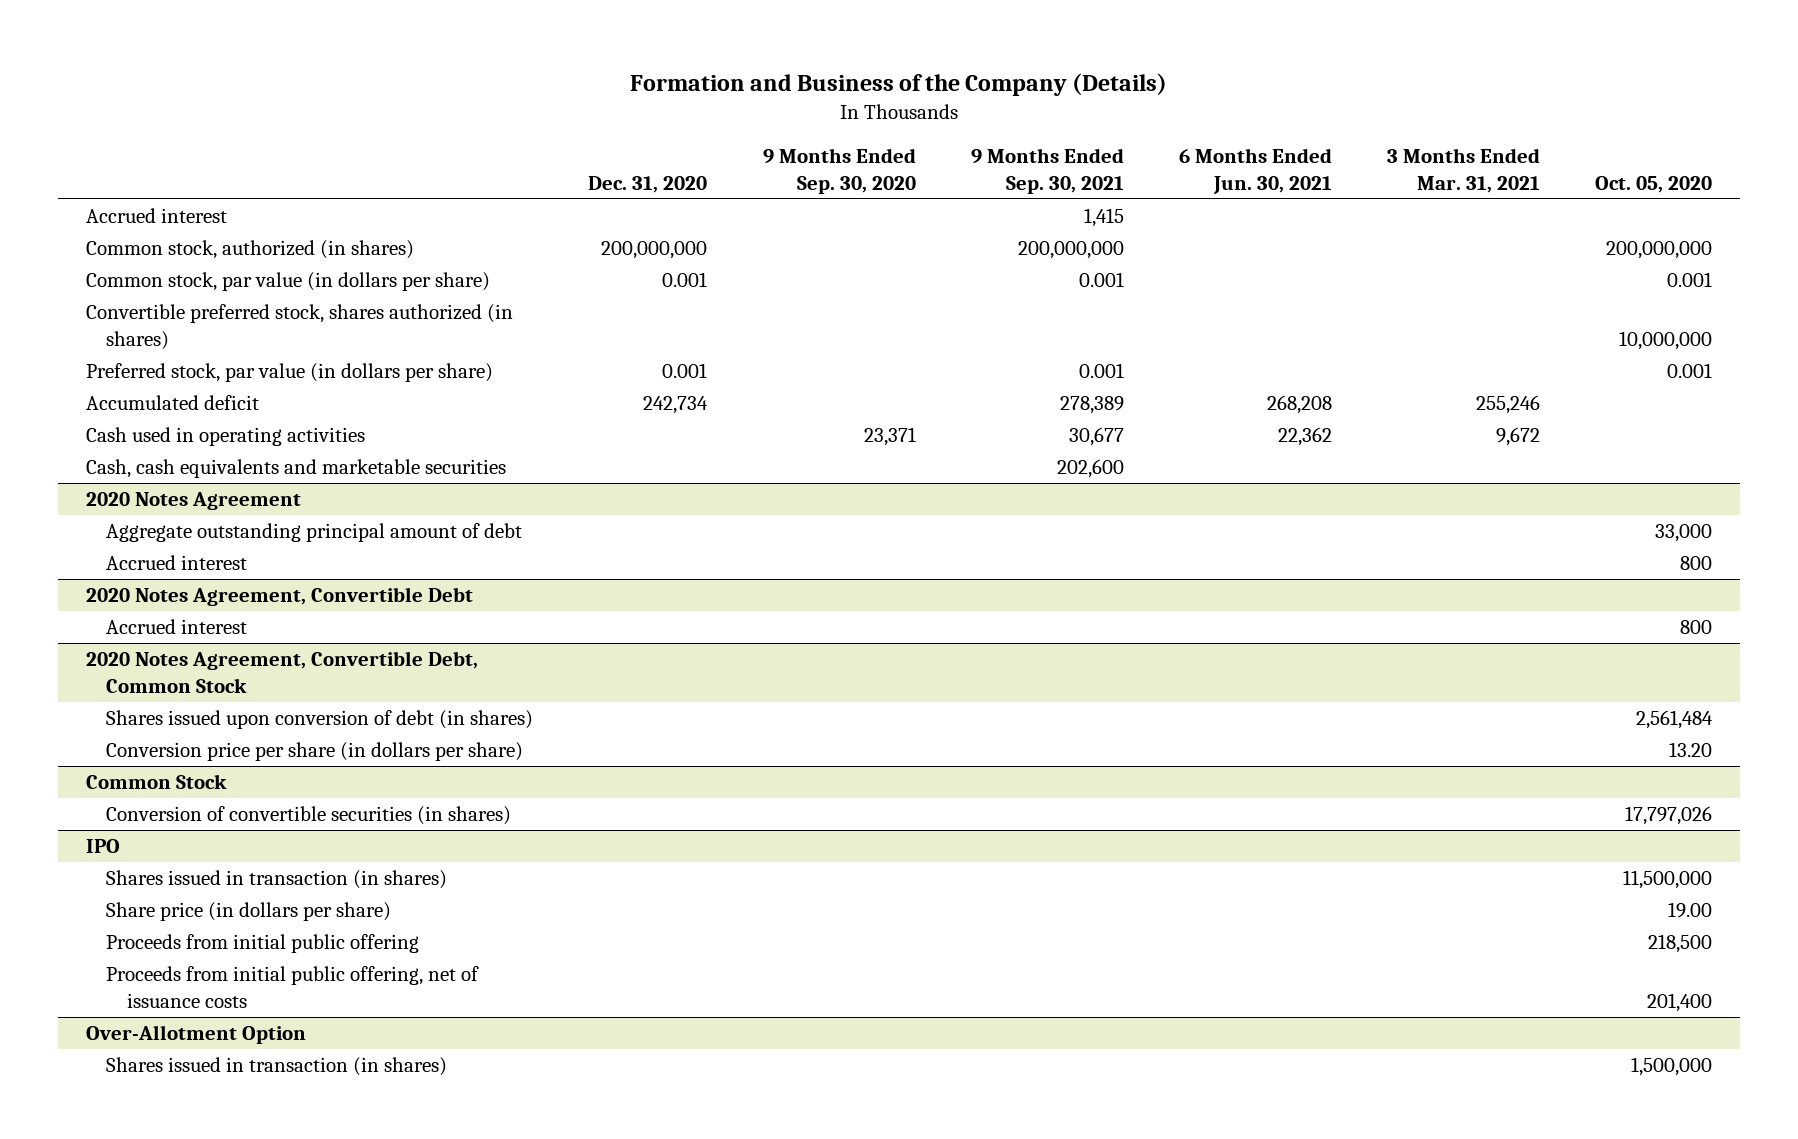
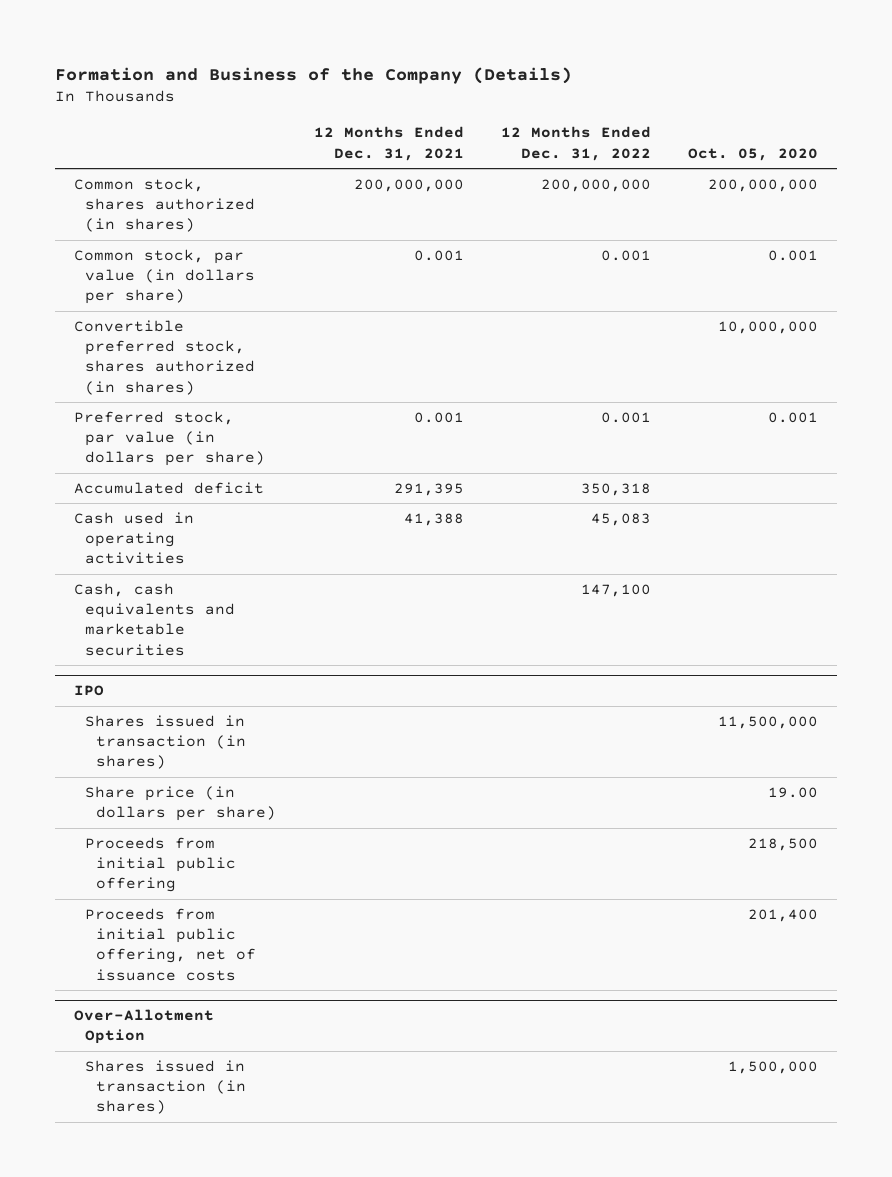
[588,175,708,193] Dec. 31, 2020 -> none
[762,147,916,194] 9 Months Ended Sep. 30, 2020 -> none
[970,147,1124,194] 9 Months Ended Sep. 30, 2021 -> none
[1178,147,1332,194] 6 Months Ended Jun. 30, 2021 -> none
[1387,147,1541,193] 3 Months Ended Mar. 31, 2021 -> none
none -> [313,126,464,161] 12 Months Ended Dec. 31, 2021
none -> [501,126,652,161] 12 Months Ended Dec. 31, 2022
[85,208,227,224] Accrued interest -> none
[85,240,414,260] Common stock, authorized (in shares) -> [73,177,256,233] Common stock, shares authorized (in shares)
[85,492,301,511] 2020 Notes Agreement -> none
[106,523,523,543] Aggregate outstanding principal amount of debt -> none
[106,555,248,571] Accrued interest -> none
[85,587,473,607] 2020 Notes Agreement, Convertible Debt -> none
[106,619,248,635] Accrued interest -> none
[85,651,478,694] 2020 Notes Agreement, Convertible Debt, Common Stock -> none
[106,710,534,730] Shares issued upon conversion of debt (in shares) -> none
[106,742,524,762] Conversion price per share (in dollars per share) -> none
[85,774,227,790] Common Stock -> none
[106,806,512,826] Conversion of convertible securities (in shares) -> none

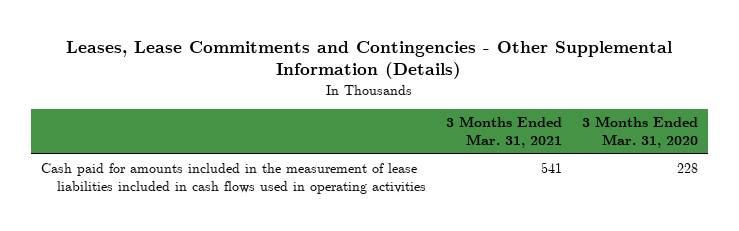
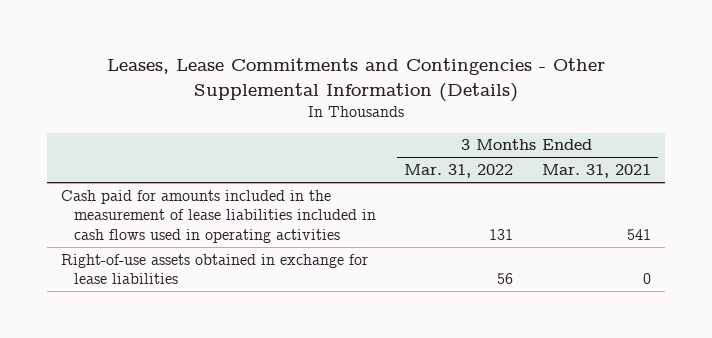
[581,116,698,149] 3 Months Ended Mar. 31, 2020 -> none
none -> [404,164,514,179] Mar. 31, 2022
none -> [61,253,369,285] Right-of-use assets obtained in exchange for lease liabilities

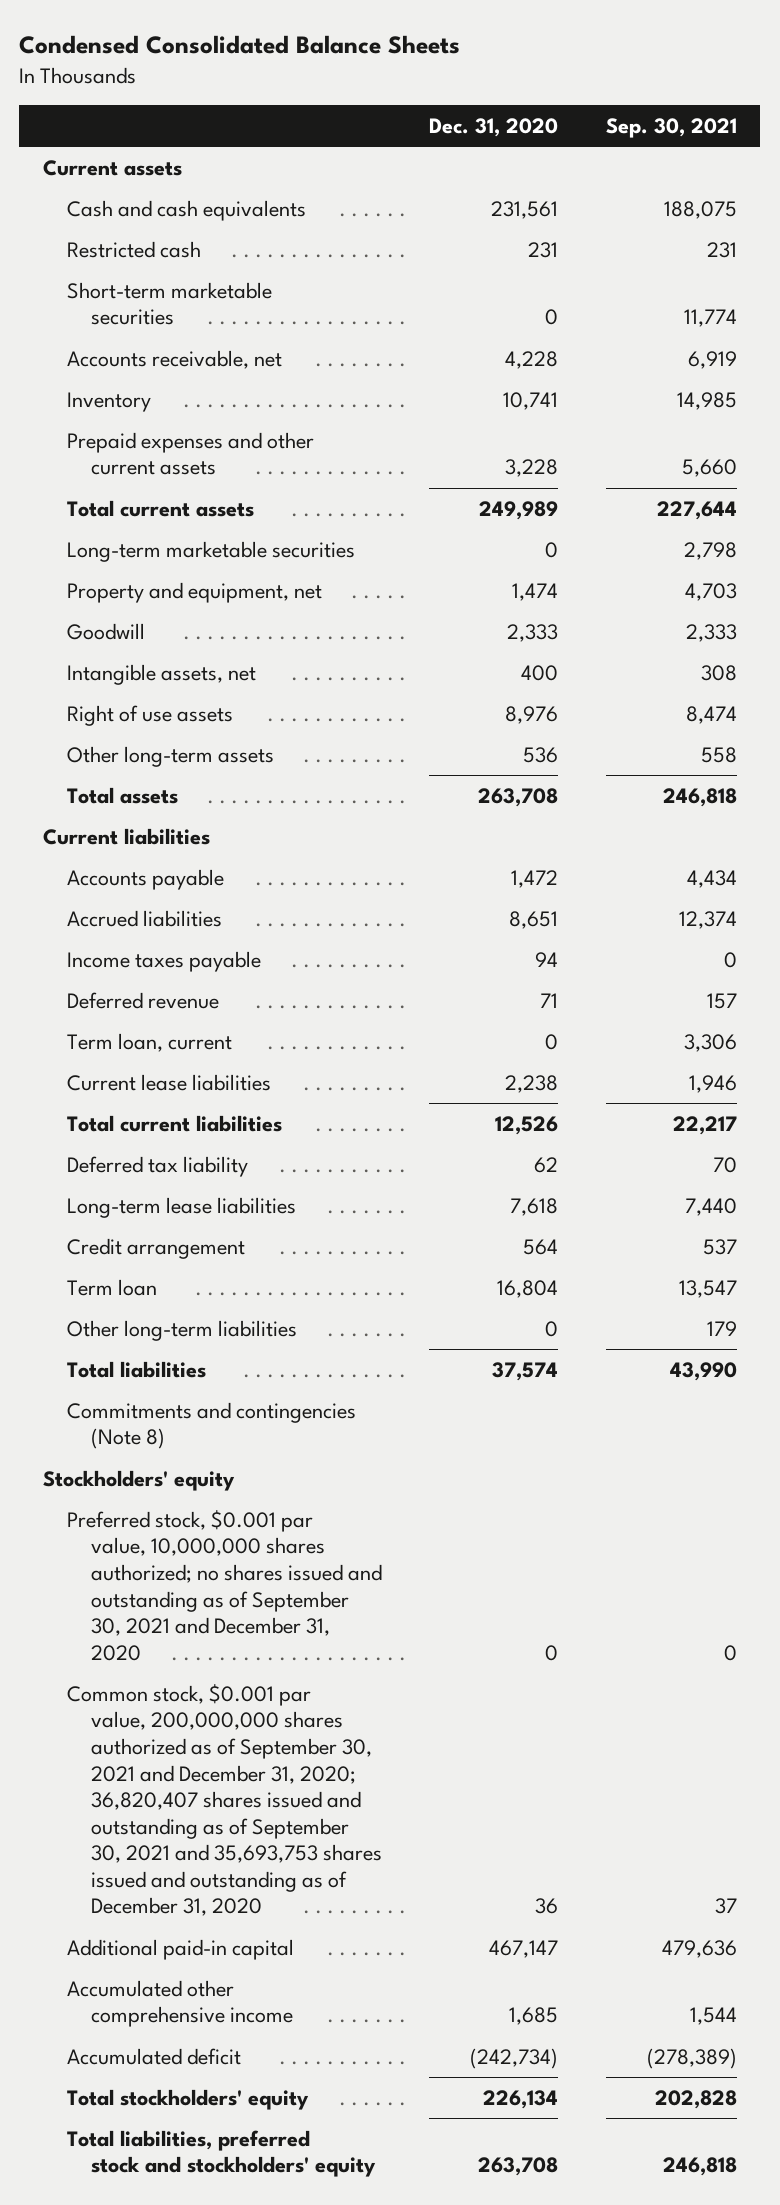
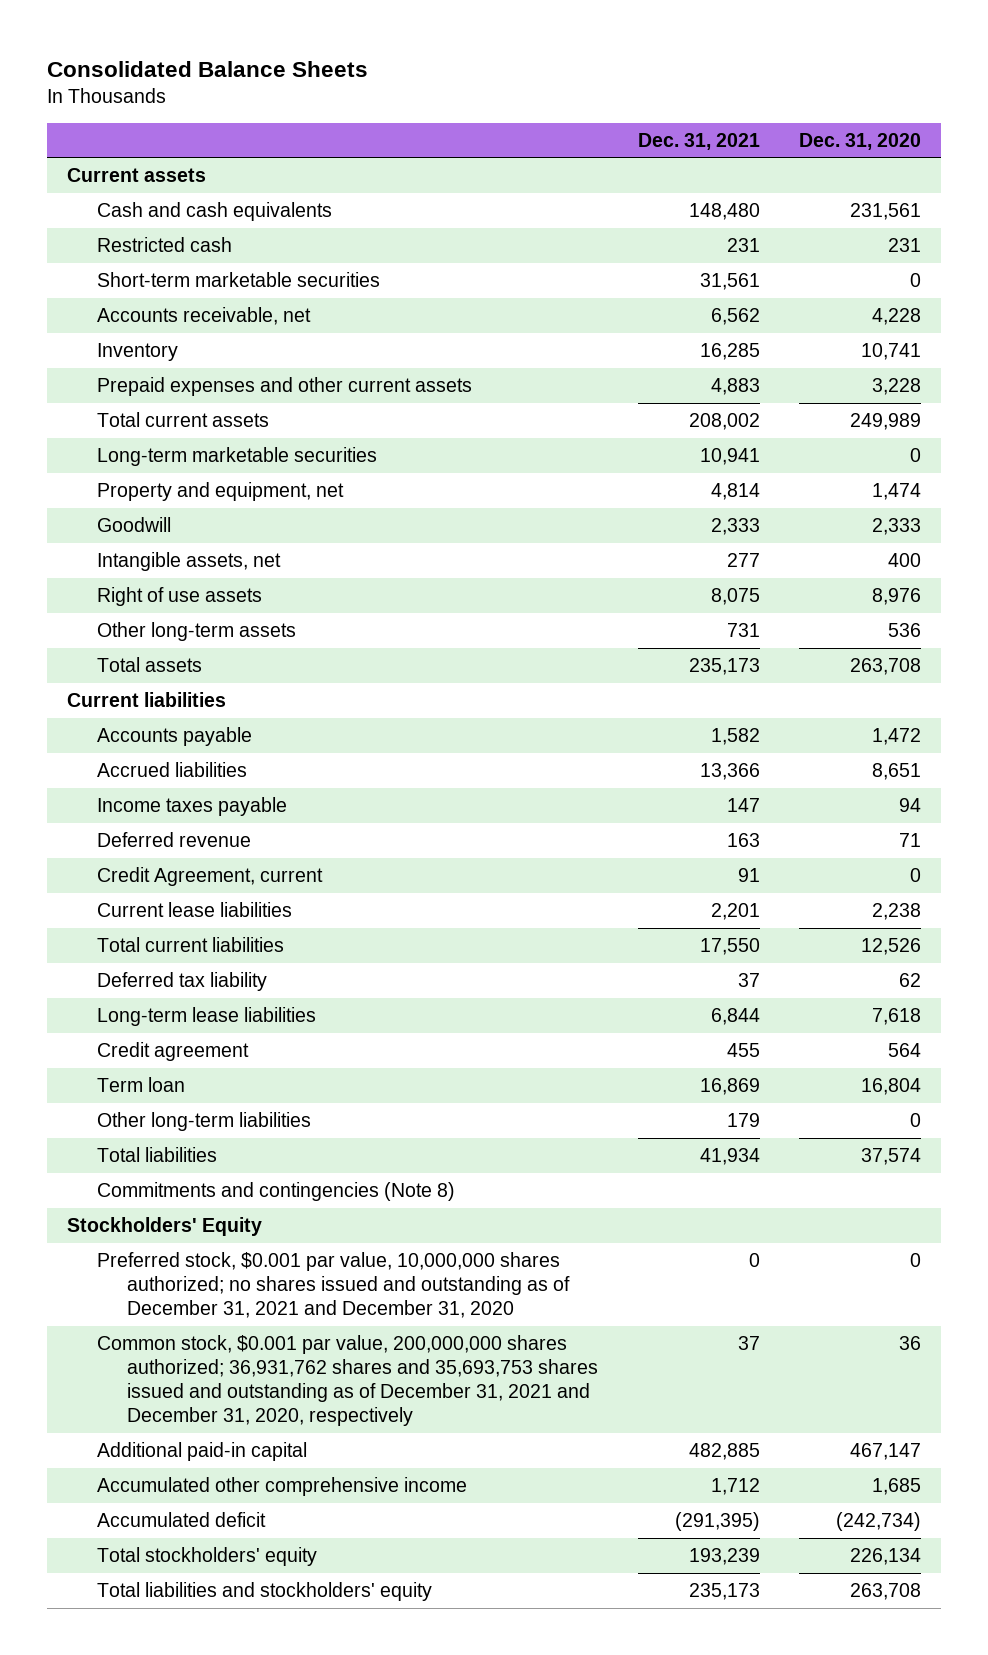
[19,35,461,55] Condensed Consolidated Balance Sheets -> [46,61,368,78] Consolidated Balance Sheets
[605,117,737,138] Sep. 30, 2021 -> none
none -> [637,132,760,150] Dec. 31, 2021
[67,1032,233,1052] Term loan, current -> none
none -> [96,867,323,887] Credit Agreement, current
[67,1237,246,1259] Credit arrangement -> [96,1042,249,1062] Credit agreement
[42,1469,235,1491] Stockholders' equity -> [66,1217,262,1237] Stockholders' Equity
[67,1509,383,1661] Preferred stock, $0.001 par value, 10,000,000 shares authorized; no shares issued and outstanding as of September 30, 2021 and December 31, 2020 -> [96,1252,571,1318] Preferred stock, $0.001 par value, 10,000,000 shares authorized; no shares issued and outstanding as of December 31, 2021 and December 31, 2020
[67,1683,383,1917] Common stock, $0.001 par value, 200,000,000 shares authorized as of September 30, 2021 and December 31, 2020; 36,820,407 shares issued and outstanding as of September 30, 2021 and 35,693,753 shares issued and outstanding as of December 31, 2020 -> [96,1335,599,1426] Common stock, $0.001 par value, 200,000,000 shares authorized; 36,931,762 shares and 35,693,753 shares issued and outstanding as of December 31, 2021 and December 31, 2020, respectively
[67,2129,377,2178] Total liabilities, preferred stock and stockholders' equity -> [96,1582,432,1602] Total liabilities and stockholders' equity

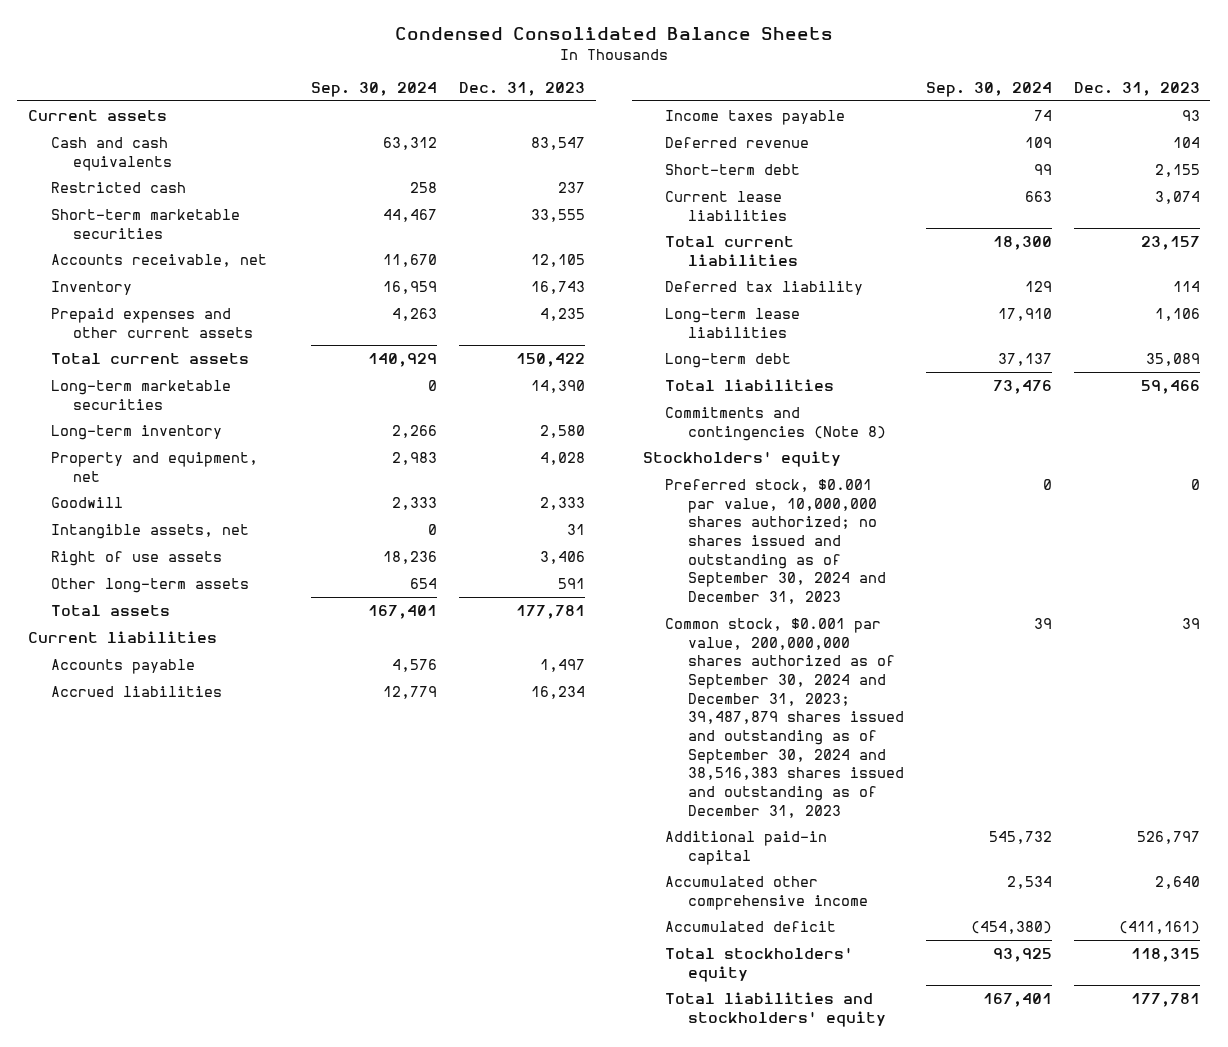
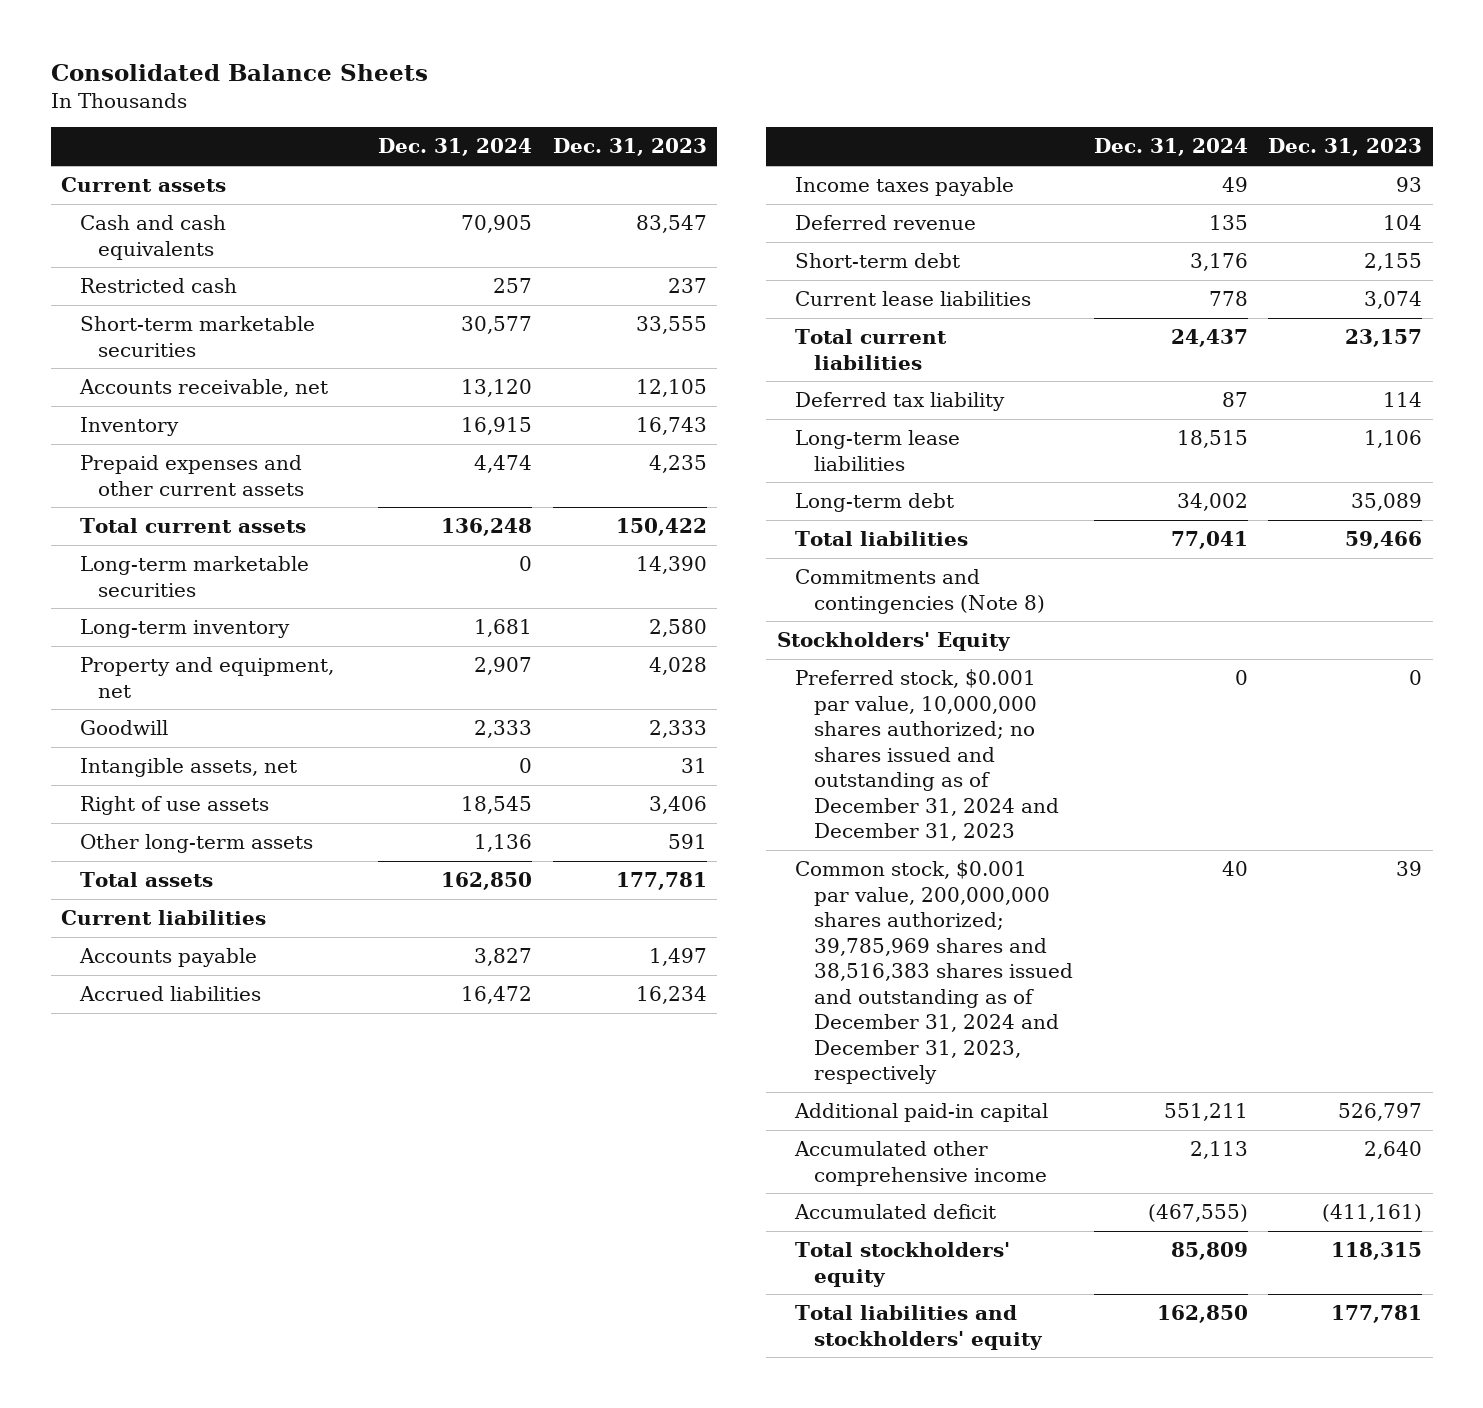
[394,26,833,40] Condensed Consolidated Balance Sheets -> [50,64,428,82] Consolidated Balance Sheets
[310,82,437,98] Sep. 30, 2024 -> none
none -> [377,138,532,157] Dec. 31, 2024
[643,450,842,467] Stockholders' equity -> [776,632,1011,652] Stockholders' Equity
[665,478,886,604] Preferred stock, $0.001 par value, 10,000,000 shares authorized; no shares issued and outstanding as of September 30, 2024 and December 31, 2023 -> [795,669,1059,842] Preferred stock, $0.001 par value, 10,000,000 shares authorized; no shares issued and outstanding as of December 31, 2024 and December 31, 2023
[665,617,904,818] Common stock, $0.001 par value, 200,000,000 shares authorized as of September 30, 2024 and December 31, 2023; 39,487,879 shares issued and outstanding as of September 30, 2024 and 38,516,383 shares issued and outstanding as of December 31, 2023 -> [795,860,1073,1084] Common stock, $0.001 par value, 200,000,000 shares authorized; 39,785,969 shares and 38,516,383 shares issued and outstanding as of December 31, 2024 and December 31, 2023, respectively

